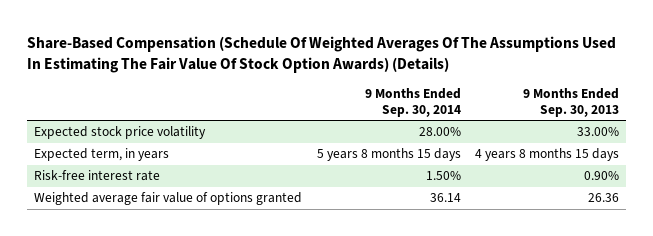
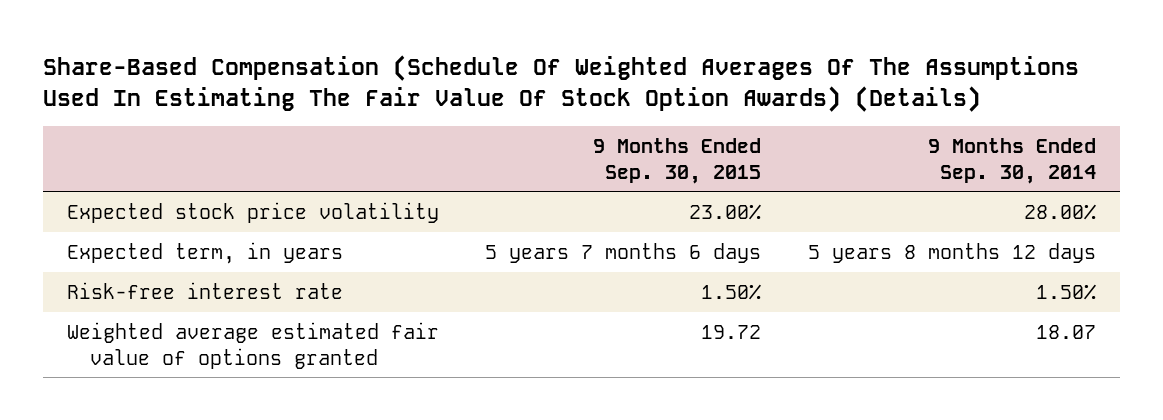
[522,88,619,118] 9 Months Ended Sep. 30, 2013 -> none
none -> [593,137,762,184] 9 Months Ended Sep. 30, 2015
[316,148,461,162] 5 years 8 months 15 days -> [808,242,1097,263] 5 years 8 months 12 days
[34,192,303,206] Weighted average fair value of options granted -> [66,321,439,369] Weighted average estimated fair value of options granted
[429,193,461,203] 36.14 -> [1036,324,1097,339] 18.07

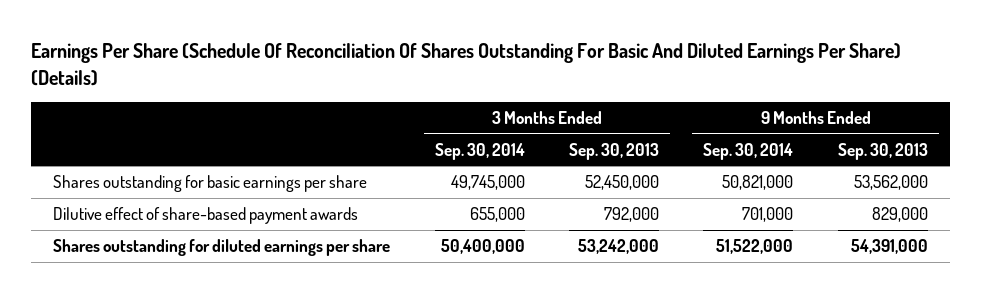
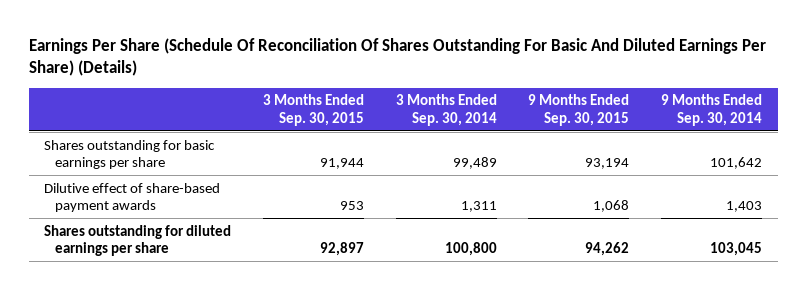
[569,142,660,160] Sep. 30, 2013 -> none
[837,142,928,160] Sep. 30, 2013 -> none
none -> [263,94,365,126] 3 Months Ended Sep. 30, 2015
none -> [528,94,630,126] 9 Months Ended Sep. 30, 2015
[450,175,525,191] 49,745,000 -> [452,156,497,169] 99,489
[722,175,794,191] 50,821,000 -> [709,156,762,169] 101,642
[469,207,525,223] 655,000 -> [460,200,497,212] 1,311
[742,207,794,223] 701,000 -> [725,200,762,212] 1,403
[440,239,525,255] 50,400,000 -> [444,241,497,256] 100,800
[716,239,794,255] 51,522,000 -> [709,241,762,256] 103,045

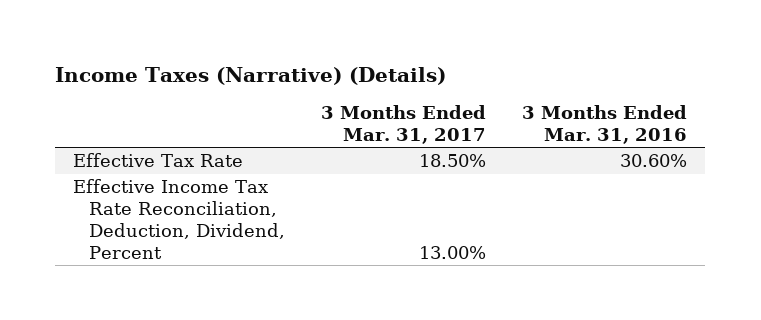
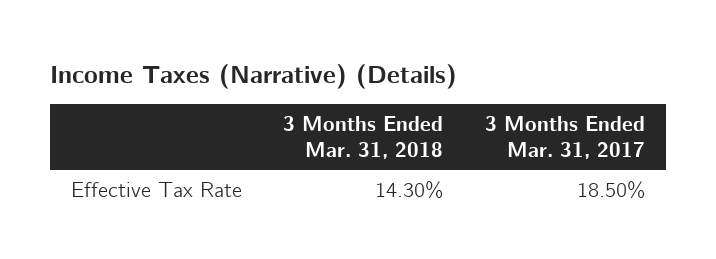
[522,104,688,144] 3 Months Ended Mar. 31, 2016 -> none
none -> [283,115,444,160] 3 Months Ended Mar. 31, 2018
[73,179,286,259] Effective Income Tax Rate Reconciliation, Deduction, Dividend, Percent -> none

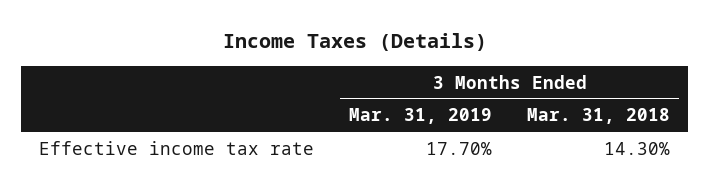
[49,63,457,89] Income Taxes (Narrative) (Details) -> [222,33,487,52] Income Taxes (Details)
[485,115,646,160] 3 Months Ended Mar. 31, 2017 -> none
none -> [349,108,493,125] Mar. 31, 2019
[70,181,242,197] Effective Tax Rate -> [38,140,314,155] Effective income tax rate

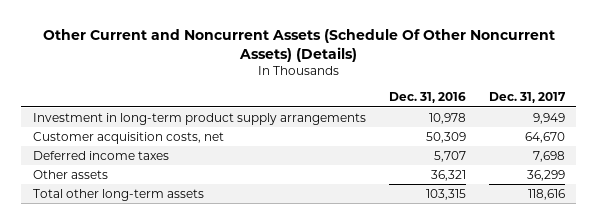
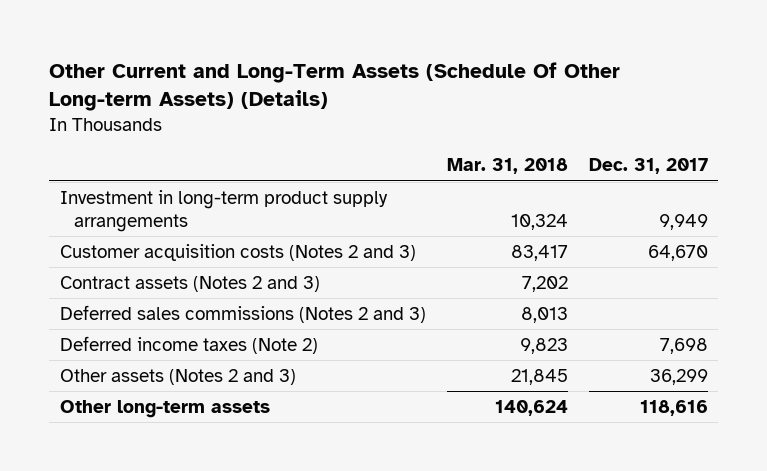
[42,29,555,62] Other Current and Noncurrent Assets (Schedule Of Other Noncurrent Assets) (Details) -> [49,61,621,112] Other Current and Long-Term Assets (Schedule Of Other Long-term Assets) (Details)
[388,92,466,104] Dec. 31, 2016 -> none
none -> [446,158,568,175] Mar. 31, 2018
[32,131,224,144] Customer acquisition costs, net -> [59,243,416,261] Customer acquisition costs (Notes 2 and 3)
none -> [59,275,320,292] Contract assets (Notes 2 and 3)
none -> [59,304,426,323] Deferred sales commissions (Notes 2 and 3)
[32,150,169,160] Deferred income taxes -> [59,335,318,354] Deferred income taxes (Note 2)
[32,169,108,179] Other assets -> [59,368,296,385] Other assets (Notes 2 and 3)
[32,188,204,201] Total other long-term assets -> [59,399,270,418] Other long-term assets

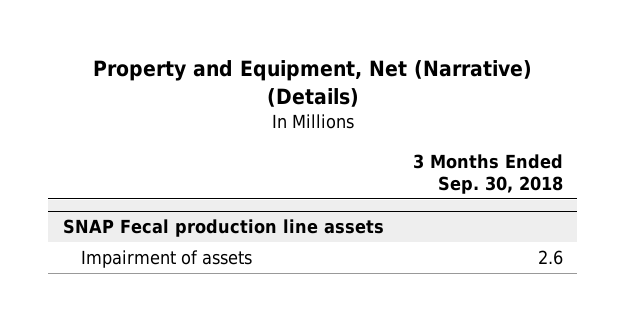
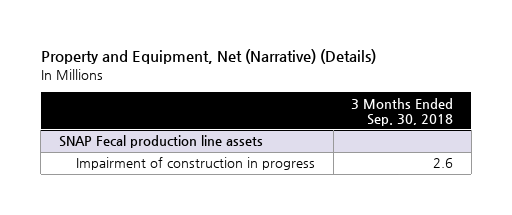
[81,249,253,268] Impairment of assets -> [76,157,316,171] Impairment of construction in progress

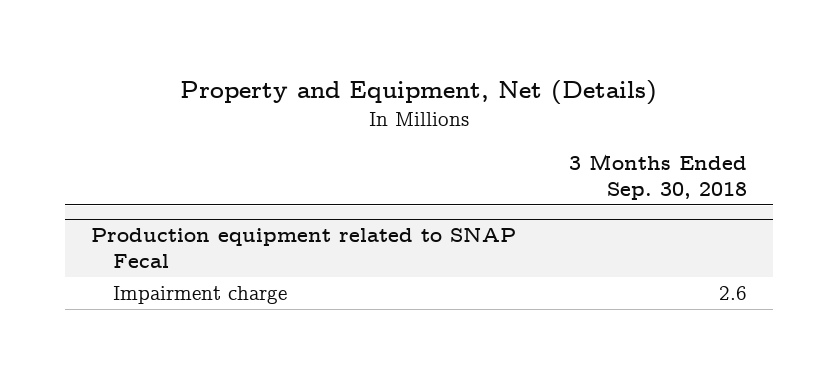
[40,49,376,65] Property and Equipment, Net (Narrative) (Details) -> [180,79,658,105] Property and Equipment, Net (Details)
[58,135,263,149] SNAP Fecal production line assets -> [91,227,517,269] Production equipment related to SNAP Fecal
[76,157,316,171] Impairment of construction in progress -> [113,285,288,304] Impairment charge

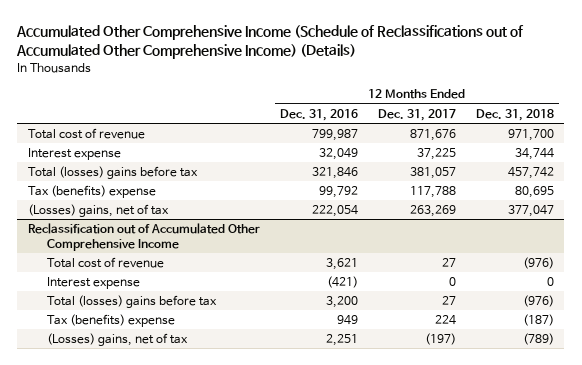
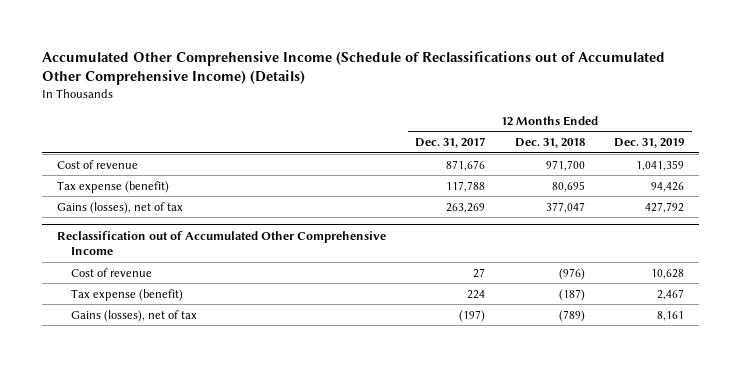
[279,108,358,121] Dec. 31, 2016 -> none
none -> [614,138,685,149] Dec. 31, 2019
[27,148,121,161] Interest expense -> none
[27,166,198,180] Total (losses) gains before tax -> none
[27,128,145,140] Total cost of revenue -> [56,159,138,169] Cost of revenue
[27,185,156,199] Tax (benefits) expense -> [56,180,169,193] Tax expense (benefit)
[27,204,169,218] (Losses) gains, net of tax -> [56,201,183,214] Gains (losses), net of tax
[46,277,140,290] Interest expense -> none
[46,295,217,309] Total (losses) gains before tax -> none
[46,257,164,269] Total cost of revenue -> [71,267,153,277] Cost of revenue
[46,314,175,328] Tax (benefits) expense -> [71,288,184,301] Tax expense (benefit)
[46,333,188,347] (Losses) gains, net of tax -> [71,309,198,322] Gains (losses), net of tax

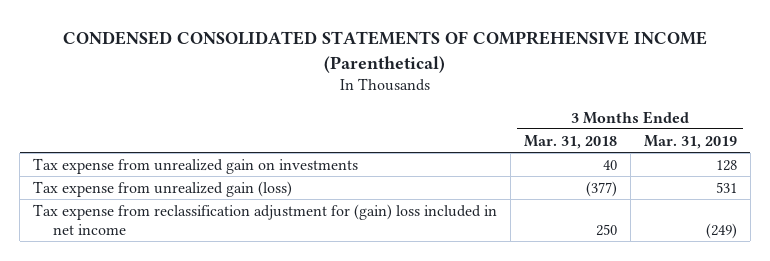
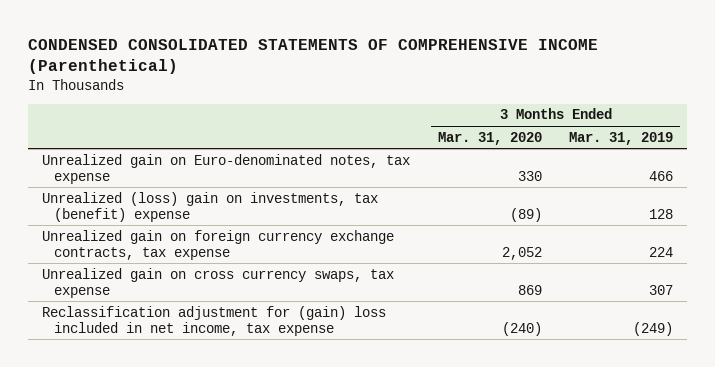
[523,134,617,149] Mar. 31, 2018 -> none
none -> [437,131,542,145] Mar. 31, 2020
none -> [42,153,411,184] Unrealized gain on Euro-denominated notes, tax expense
[33,157,359,174] Tax expense from unrealized gain on investments -> [42,191,379,222] Unrealized (loss) gain on investments, tax (benefit) expense
[33,180,293,197] Tax expense from unrealized gain (loss) -> [42,229,395,260] Unrealized gain on foreign currency exchange contracts, tax expense
[715,181,737,193] 531 -> [649,246,674,257] 224
none -> [42,267,395,298] Unrealized gain on cross currency swaps, tax expense
[33,203,498,235] Tax expense from reclassification adjustment for (gain) loss included in net income -> [42,305,387,336] Reclassification adjustment for (gain) loss included in net income, tax expense

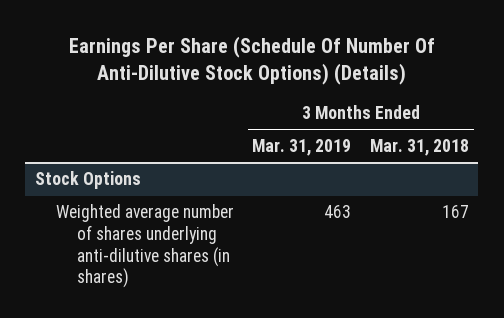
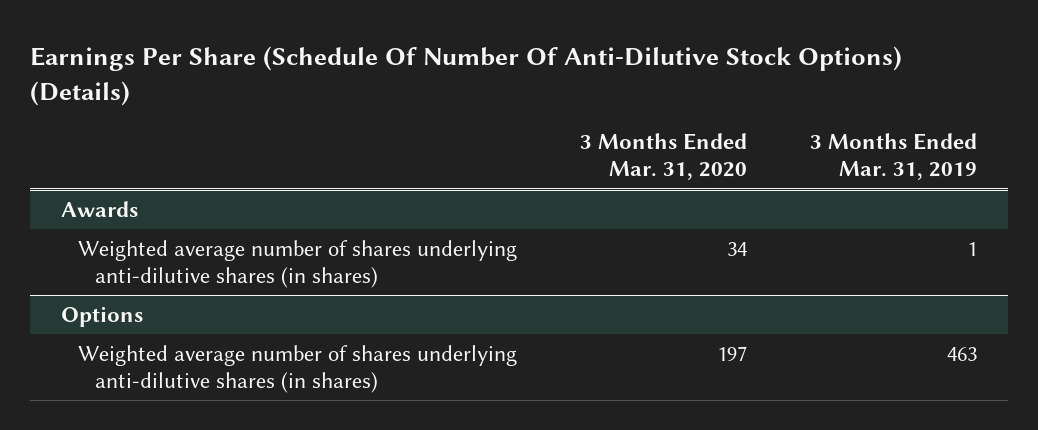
[370,139,470,157] Mar. 31, 2018 -> none
none -> [579,133,747,181] 3 Months Ended Mar. 31, 2020
none -> [60,200,138,217] Awards
none -> [78,239,518,289] Weighted average number of shares underlying anti-dilutive shares (in shares)
[34,171,141,190] Stock Options -> [60,305,143,327] Options

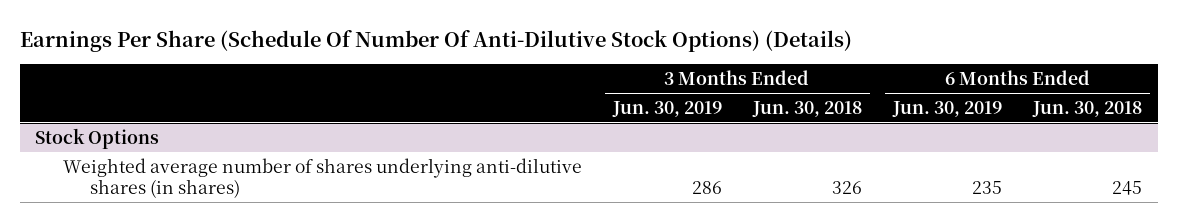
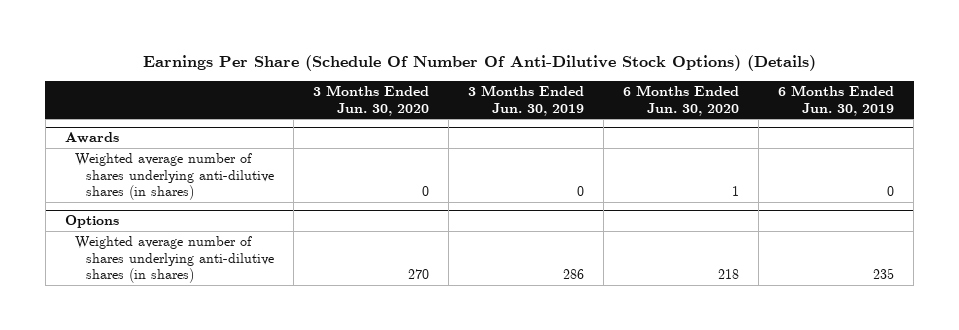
[751,100,862,117] Jun. 30, 2018 -> none
[1032,100,1143,117] Jun. 30, 2018 -> none
none -> [312,85,429,116] 3 Months Ended Jun. 30, 2020
none -> [623,85,740,116] 6 Months Ended Jun. 30, 2020
none -> [65,132,120,144] Awards
none -> [75,153,274,200] Weighted average number of shares underlying anti-dilutive shares (in shares)
[35,127,160,149] Stock Options -> [65,215,120,229] Options

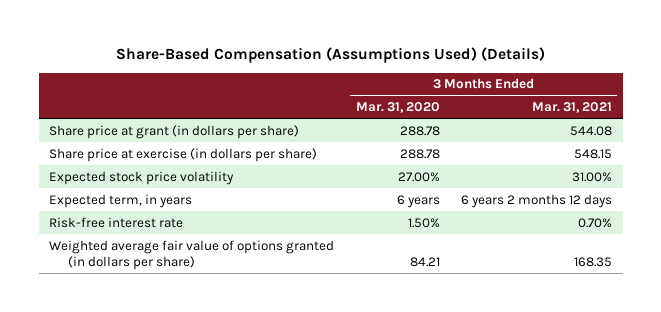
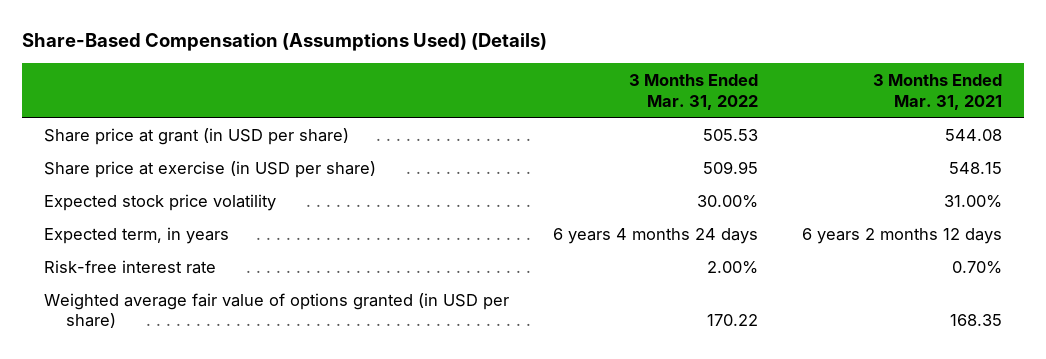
[355,102,440,114] Mar. 31, 2020 -> none
none -> [628,73,758,110] 3 Months Ended Mar. 31, 2022
[49,124,300,139] Share price at grant (in dollars per share) -> [43,127,349,145] Share price at grant (in USD per share)
[49,147,318,162] Share price at exercise (in dollars per share) -> [43,160,376,178] Share price at exercise (in USD per share)
[49,239,335,270] Weighted average fair value of options granted (in dollars per share) -> [43,292,509,329] Weighted average fair value of options granted (in USD per share)

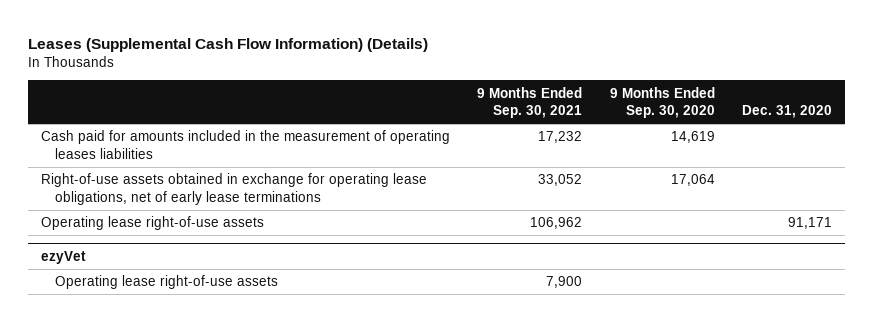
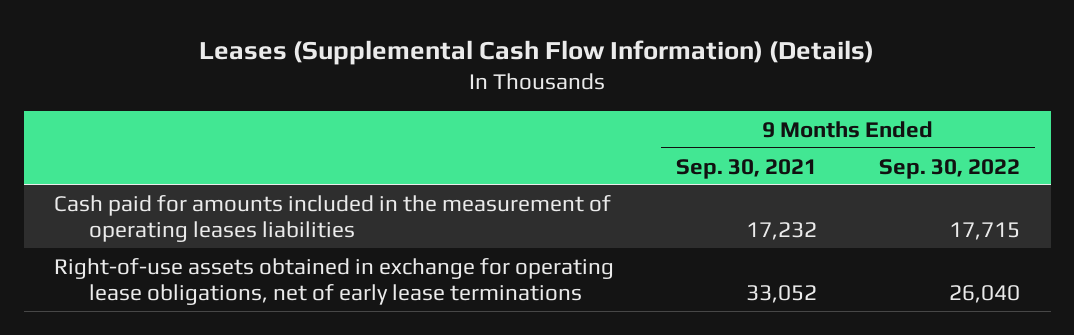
[609,86,715,118] 9 Months Ended Sep. 30, 2020 -> none
[741,104,832,118] Dec. 31, 2020 -> none
none -> [878,158,1020,179] Sep. 30, 2022
[41,216,265,231] Operating lease right-of-use assets -> none
[41,250,87,264] ezyVet -> none
[54,275,278,290] Operating lease right-of-use assets -> none

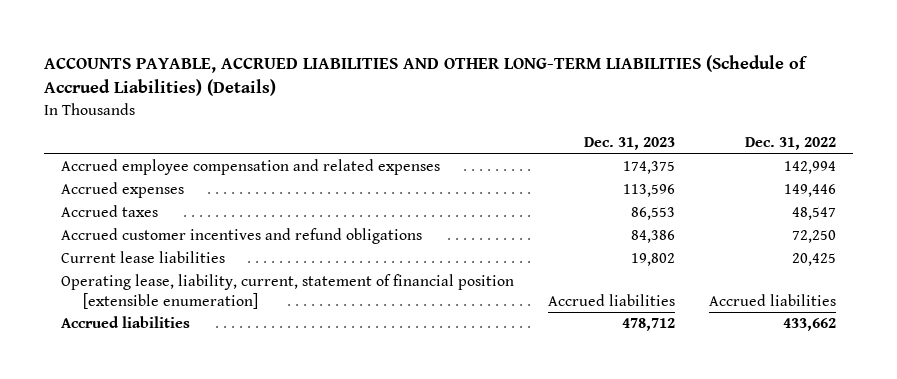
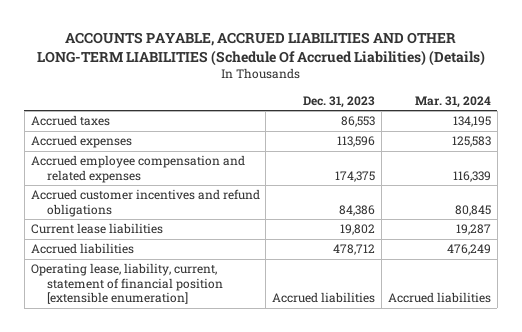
[44,54,809,97] ACCOUNTS PAYABLE, ACCRUED LIABILITIES AND OTHER LONG-TERM LIABILITIES (Schedule of Accrued Liabilities) (Details) -> [36,32,485,66] ACCOUNTS PAYABLE, ACCRUED LIABILITIES AND OTHER LONG-TERM LIABILITIES (Schedule Of Accrued Liabilities) (Details)
[744,137,836,151] Dec. 31, 2022 -> none
none -> [415,95,492,108] Mar. 31, 2024
[60,182,184,199] Accrued expenses -> [30,135,132,149] Accrued expenses
[60,159,440,176] Accrued employee compensation and related expenses -> [30,155,245,183] Accrued employee compensation and related expenses
[60,274,514,309] Operating lease, liability, current, statement of financial position [extensible enumeration] -> [30,263,224,305] Operating lease, liability, current, statement of financial position [extensible enumeration]

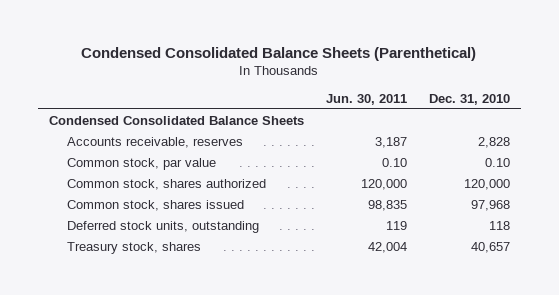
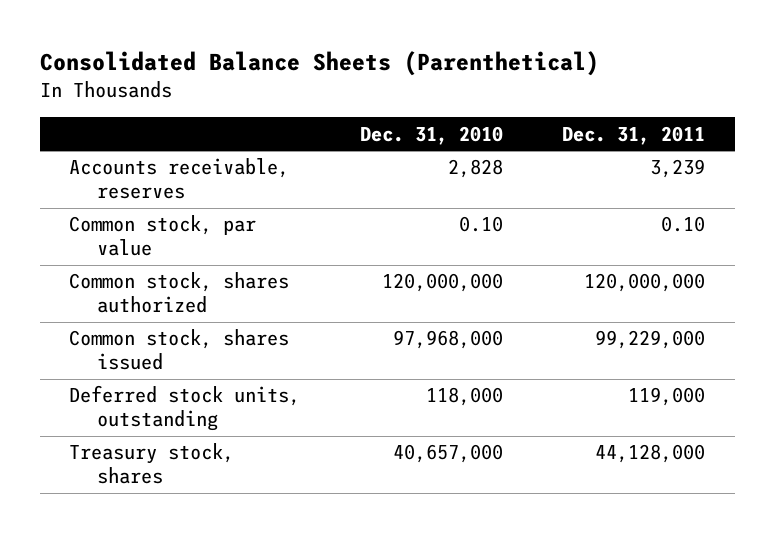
[81,46,477,61] Condensed Consolidated Balance Sheets (Parenthetical) -> [39,51,599,77] Consolidated Balance Sheets (Parenthetical)
[325,93,407,105] Jun. 30, 2011 -> none
none -> [561,125,705,145] Dec. 31, 2011
[48,115,304,125] Condensed Consolidated Balance Sheets -> none
[463,178,510,190] 120,000 -> [381,273,503,293] 120,000,000
[470,199,510,211] 97,968 -> [392,330,503,350] 97,968,000
[488,220,510,230] 118 -> [425,387,503,407] 118,000
[470,241,510,253] 40,657 -> [392,444,503,464] 40,657,000

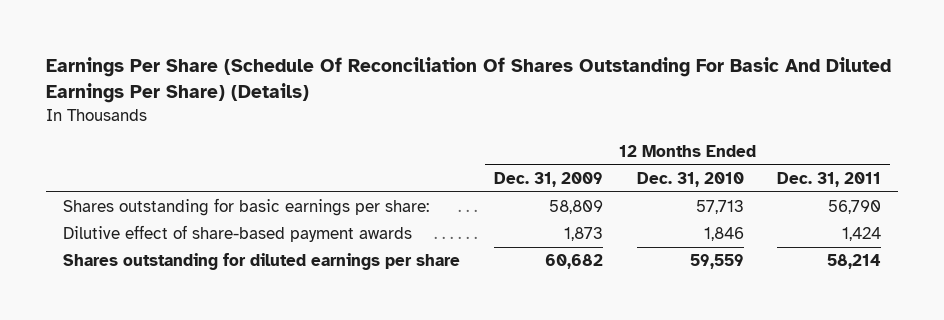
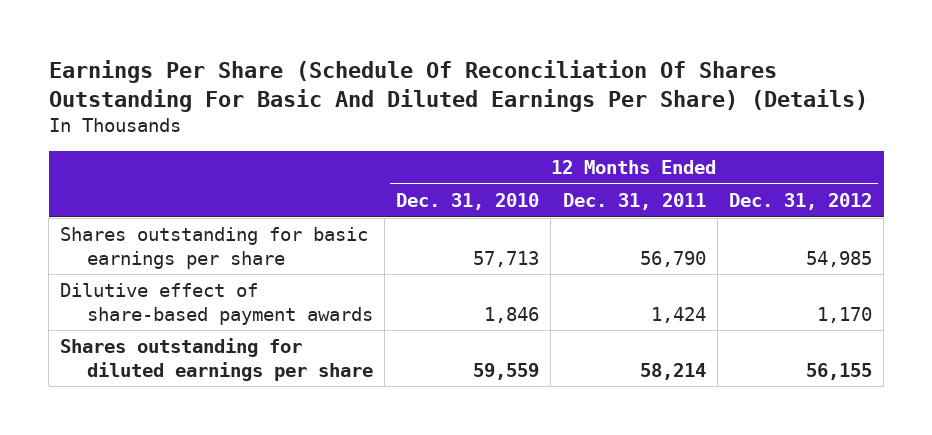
[493,171,603,187] Dec. 31, 2009 -> none
none -> [729,192,873,210] Dec. 31, 2012
[63,198,430,217] Shares outstanding for basic earnings per share: -> [60,227,369,269] Shares outstanding for basic earnings per share

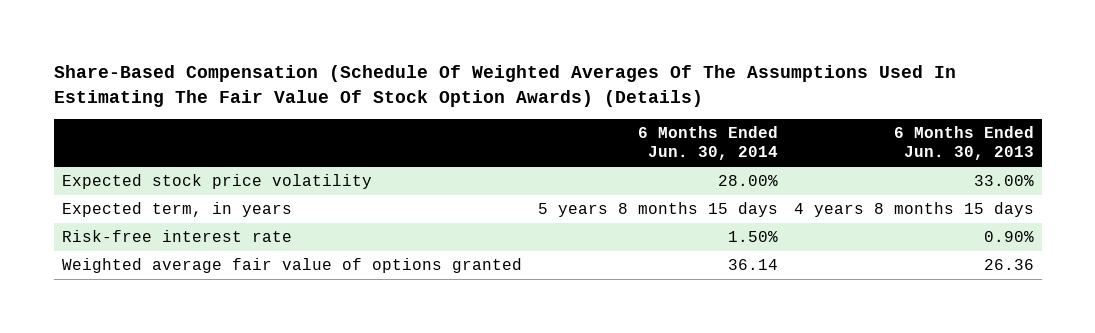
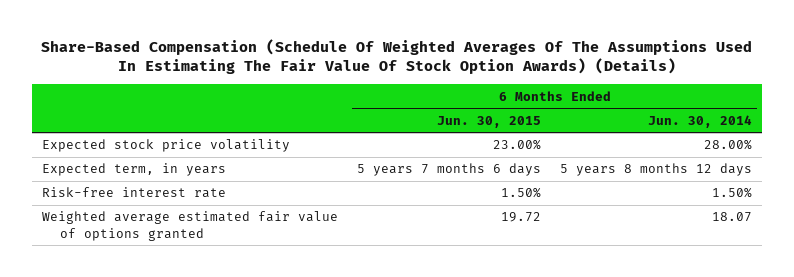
[893,125,1034,161] 6 Months Ended Jun. 30, 2013 -> none
none -> [437,115,542,128] Jun. 30, 2015
[537,202,778,218] 5 years 8 months 15 days -> [560,163,753,177] 5 years 8 months 12 days
[61,258,522,274] Weighted average fair value of options granted -> [41,211,338,241] Weighted average estimated fair value of options granted
[727,259,778,271] 36.14 -> [712,212,753,223] 18.07

